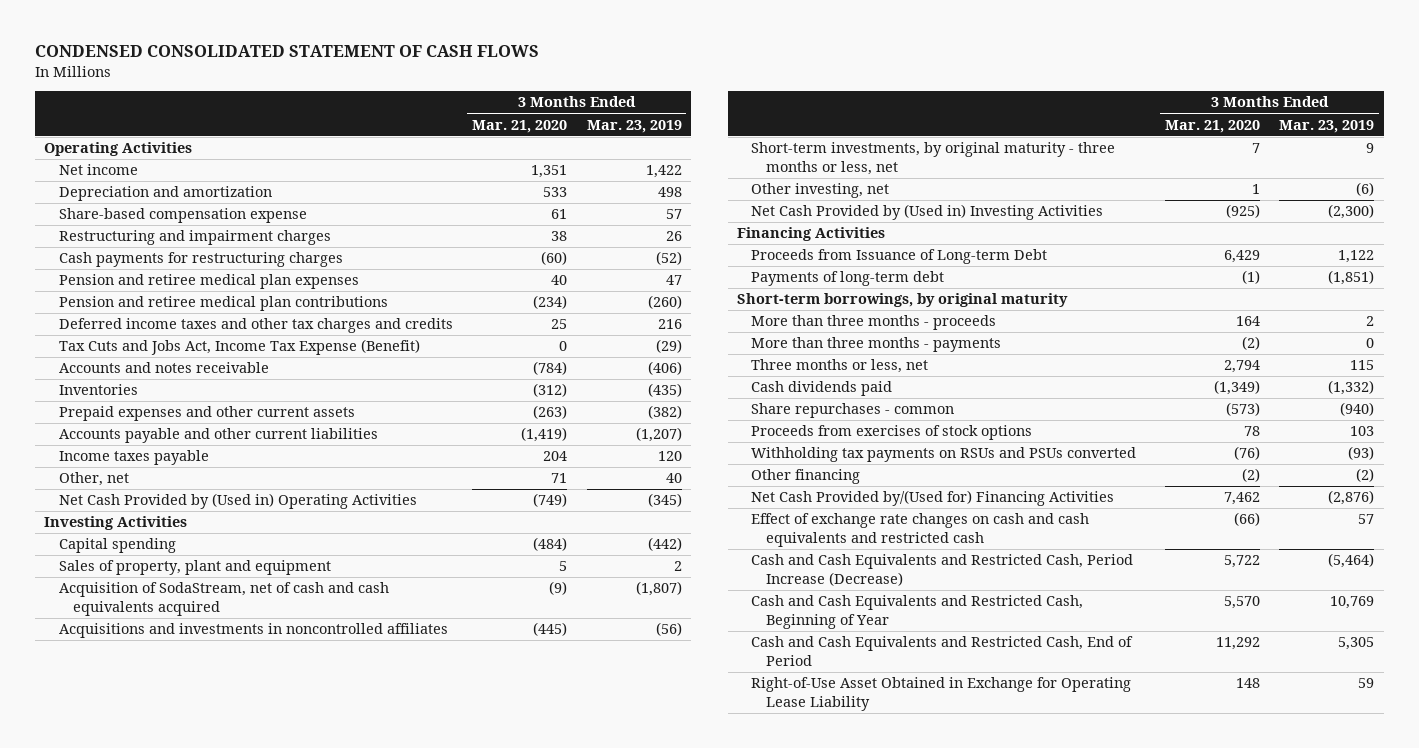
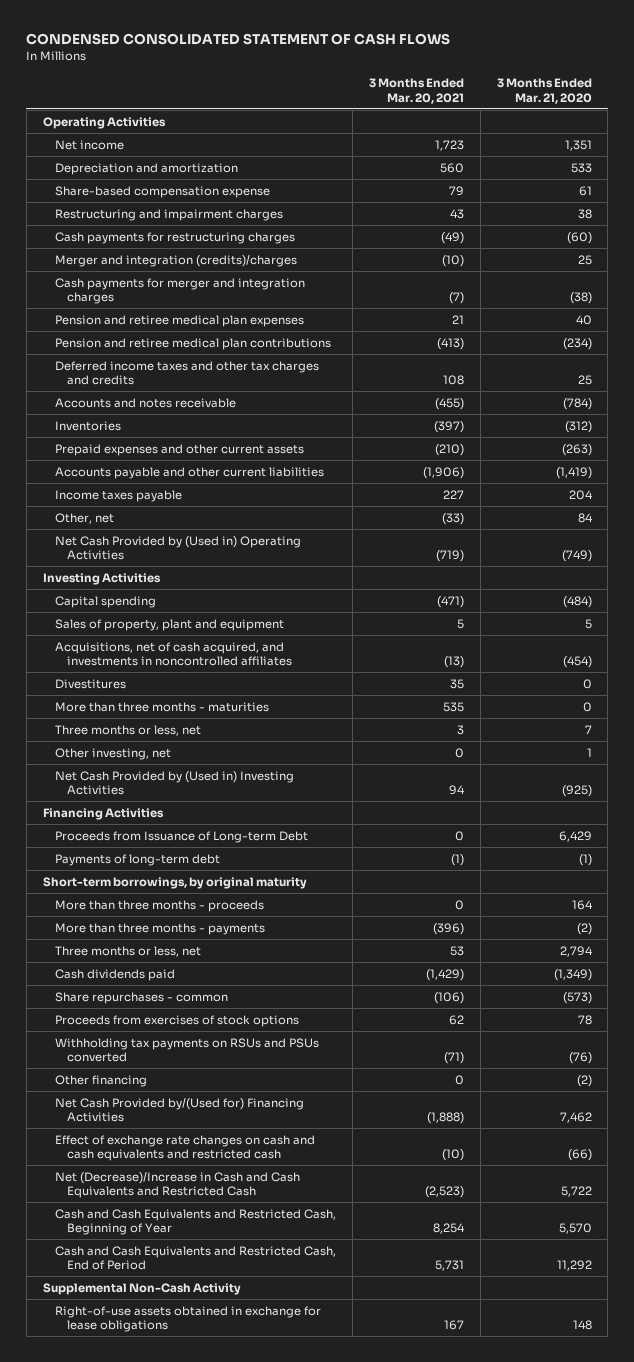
[586,119,682,133] Mar. 23, 2019 -> none
none -> [368,78,464,104] 3 Months Ended Mar. 20, 2021
none -> [54,254,297,267] Merger and integration (credits)/charges
none -> [54,277,305,304] Cash payments for merger and integration charges
[58,339,420,356] Tax Cuts and Jobs Act, Income Tax Expense (Benefit) -> none
[551,473,568,484] 71 -> [577,512,593,523] 84
[58,582,389,616] Acquisition of SodaStream, net of cash and cash equivalents acquired -> none
[58,623,448,639] Acquisitions and investments in noncontrolled affiliates -> [54,641,293,666] Acquisitions, net of cash acquired, and investments in noncontrolled affiliates
[533,622,568,637] (445) -> [562,655,592,668] (454)
none -> [54,678,126,689] Divestitures
none -> [54,701,269,712] More than three months - maturities
[751,142,1116,175] Short-term investments, by original maturity - three months or less, net -> [54,724,201,736] Three months or less, net
[751,554,1134,586] Cash and Cash Equivalents and Restricted Cash, Period Increase (Decrease) -> [54,1171,300,1198] Net (Decrease)/Increase in Cash and Cash Equivalents and Restricted Cash
none -> [42,1282,241,1295] Supplemental Non-Cash Activity
[751,677,1132,711] Right-of-Use Asset Obtained in Exchange for Operating Lease Liability -> [54,1305,321,1332] Right-of-use assets obtained in exchange for lease obligations

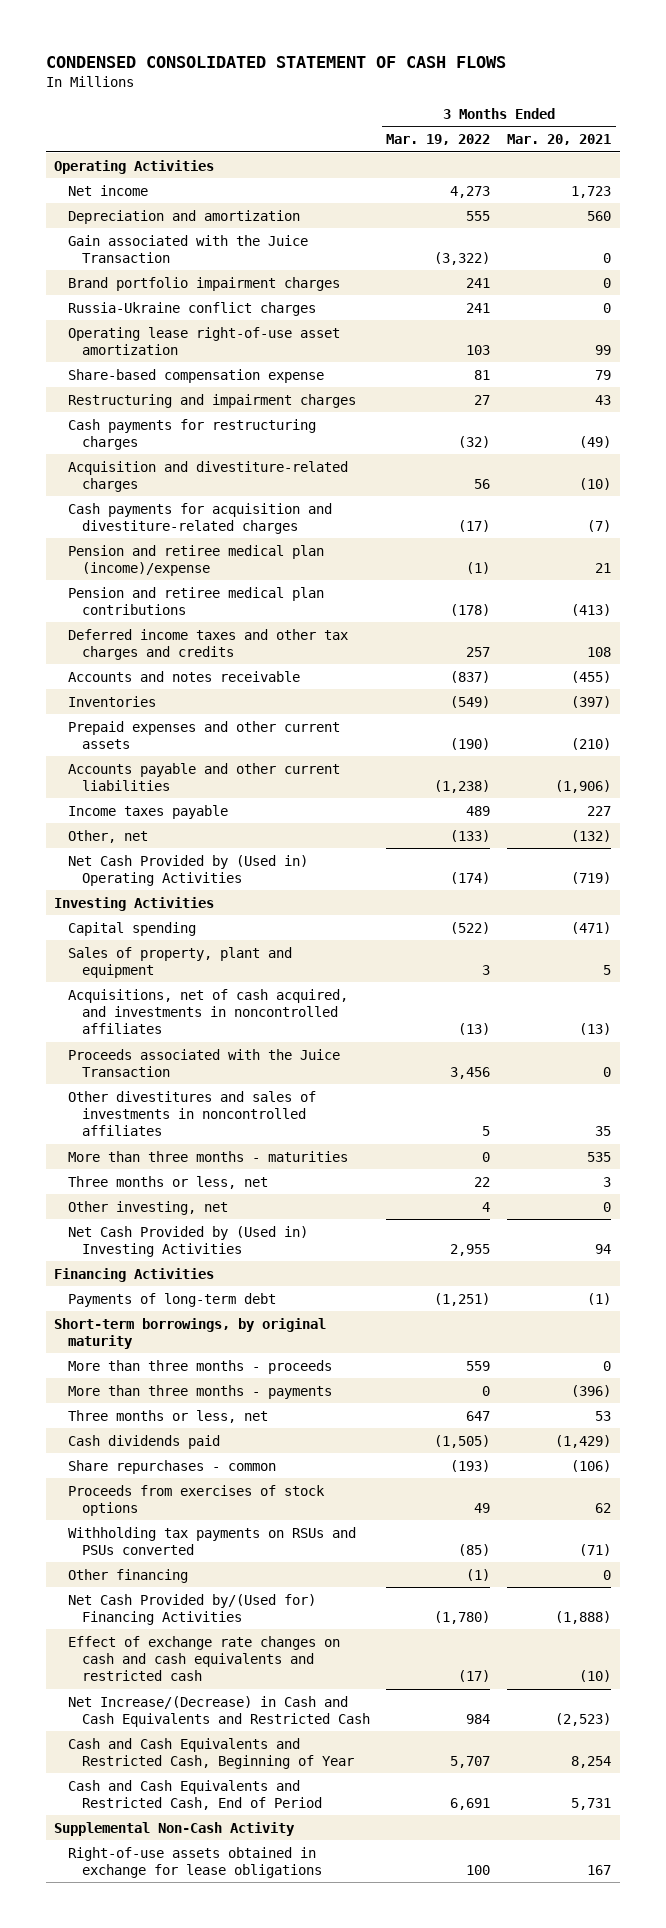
[496,78,592,104] 3 Months Ended Mar. 21, 2020 -> none
none -> [386,134,491,146] Mar. 19, 2022
none -> [67,234,308,264] Gain associated with the Juice Transaction
none -> [67,276,340,291] Brand portfolio impairment charges
none -> [67,301,316,316] Russia-Ukraine conflict charges
none -> [67,326,340,356] Operating lease right-of-use asset amortization
[54,254,297,267] Merger and integration (credits)/charges -> [67,460,348,493] Acquisition and divestiture-related charges
[54,277,305,304] Cash payments for merger and integration charges -> [67,502,332,535] Cash payments for acquisition and divestiture-related charges
[54,314,304,327] Pension and retiree medical plan expenses -> [67,544,324,577] Pension and retiree medical plan (income)/expense
[441,512,464,525] (33) -> [571,829,612,842] (132)
none -> [67,1048,340,1078] Proceeds associated with the Juice Transaction
[54,678,126,689] Divestitures -> [67,1090,316,1137] Other divestitures and sales of investments in noncontrolled affiliates
[54,830,308,843] Proceeds from Issuance of Long-term Debt -> none
[54,1171,300,1198] Net (Decrease)/Increase in Cash and Cash Equivalents and Restricted Cash -> [67,1695,370,1728] Net Increase/(Decrease) in Cash and Cash Equivalents and Restricted Cash

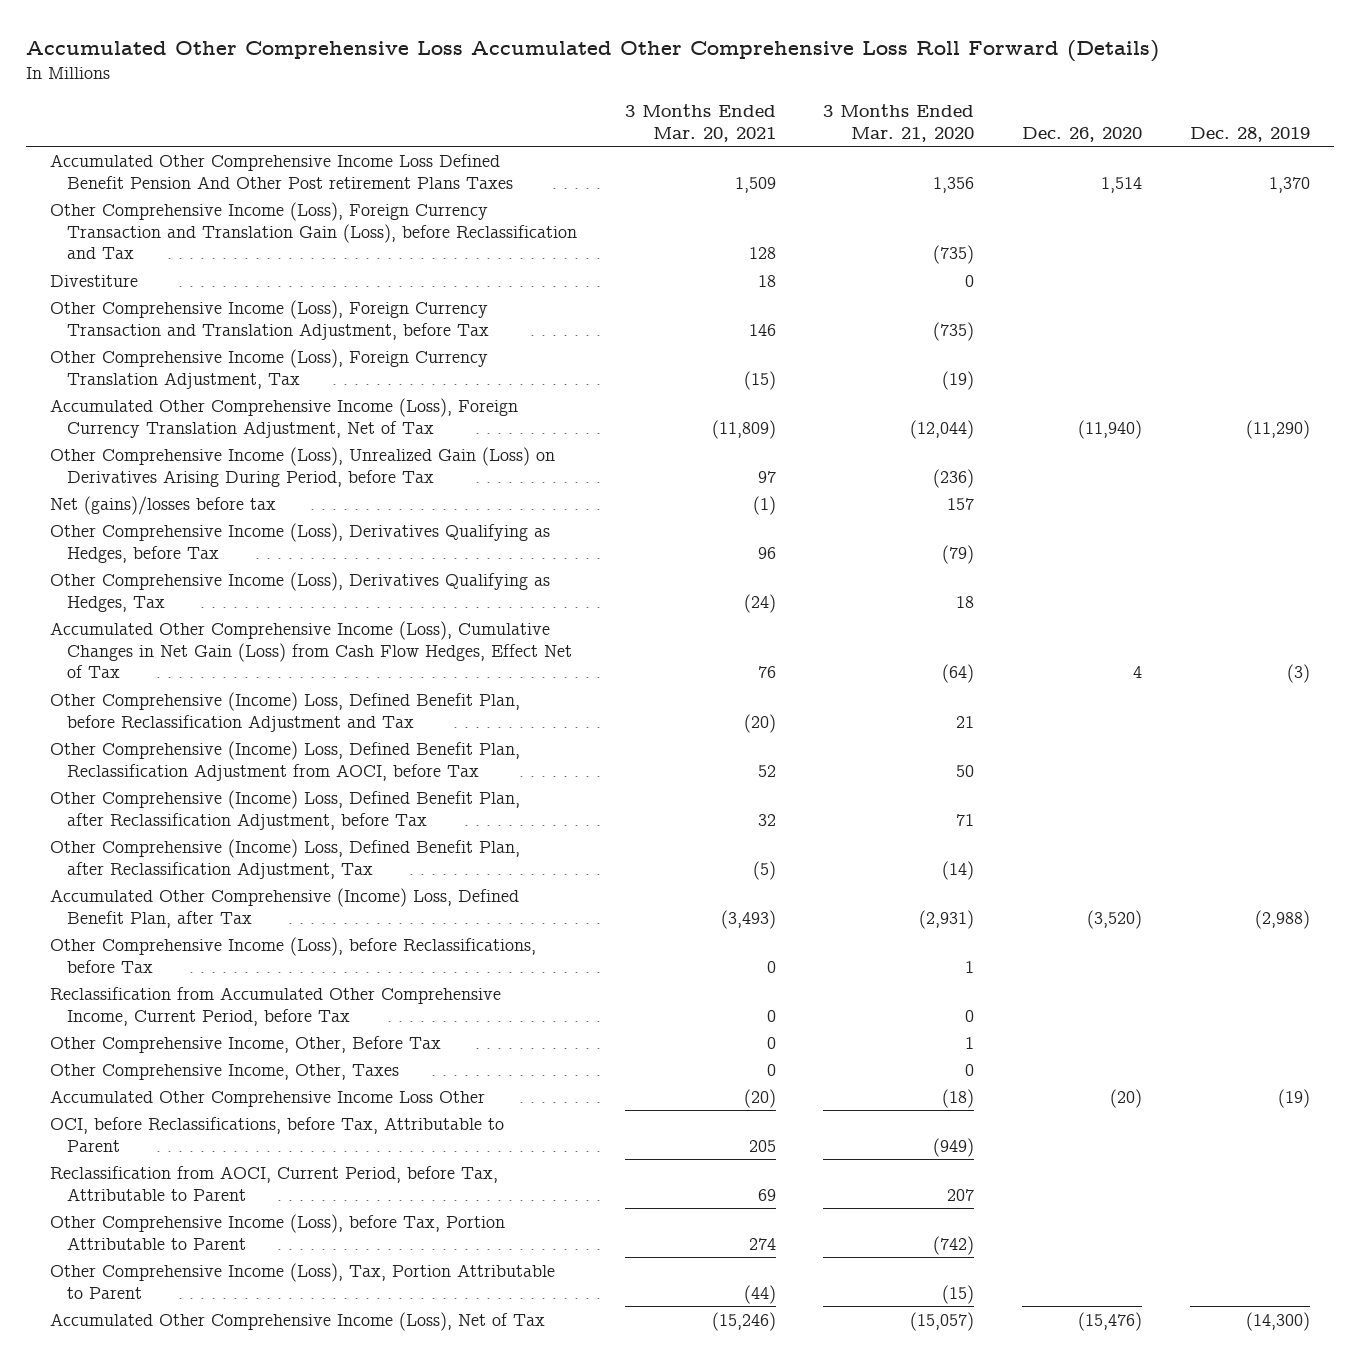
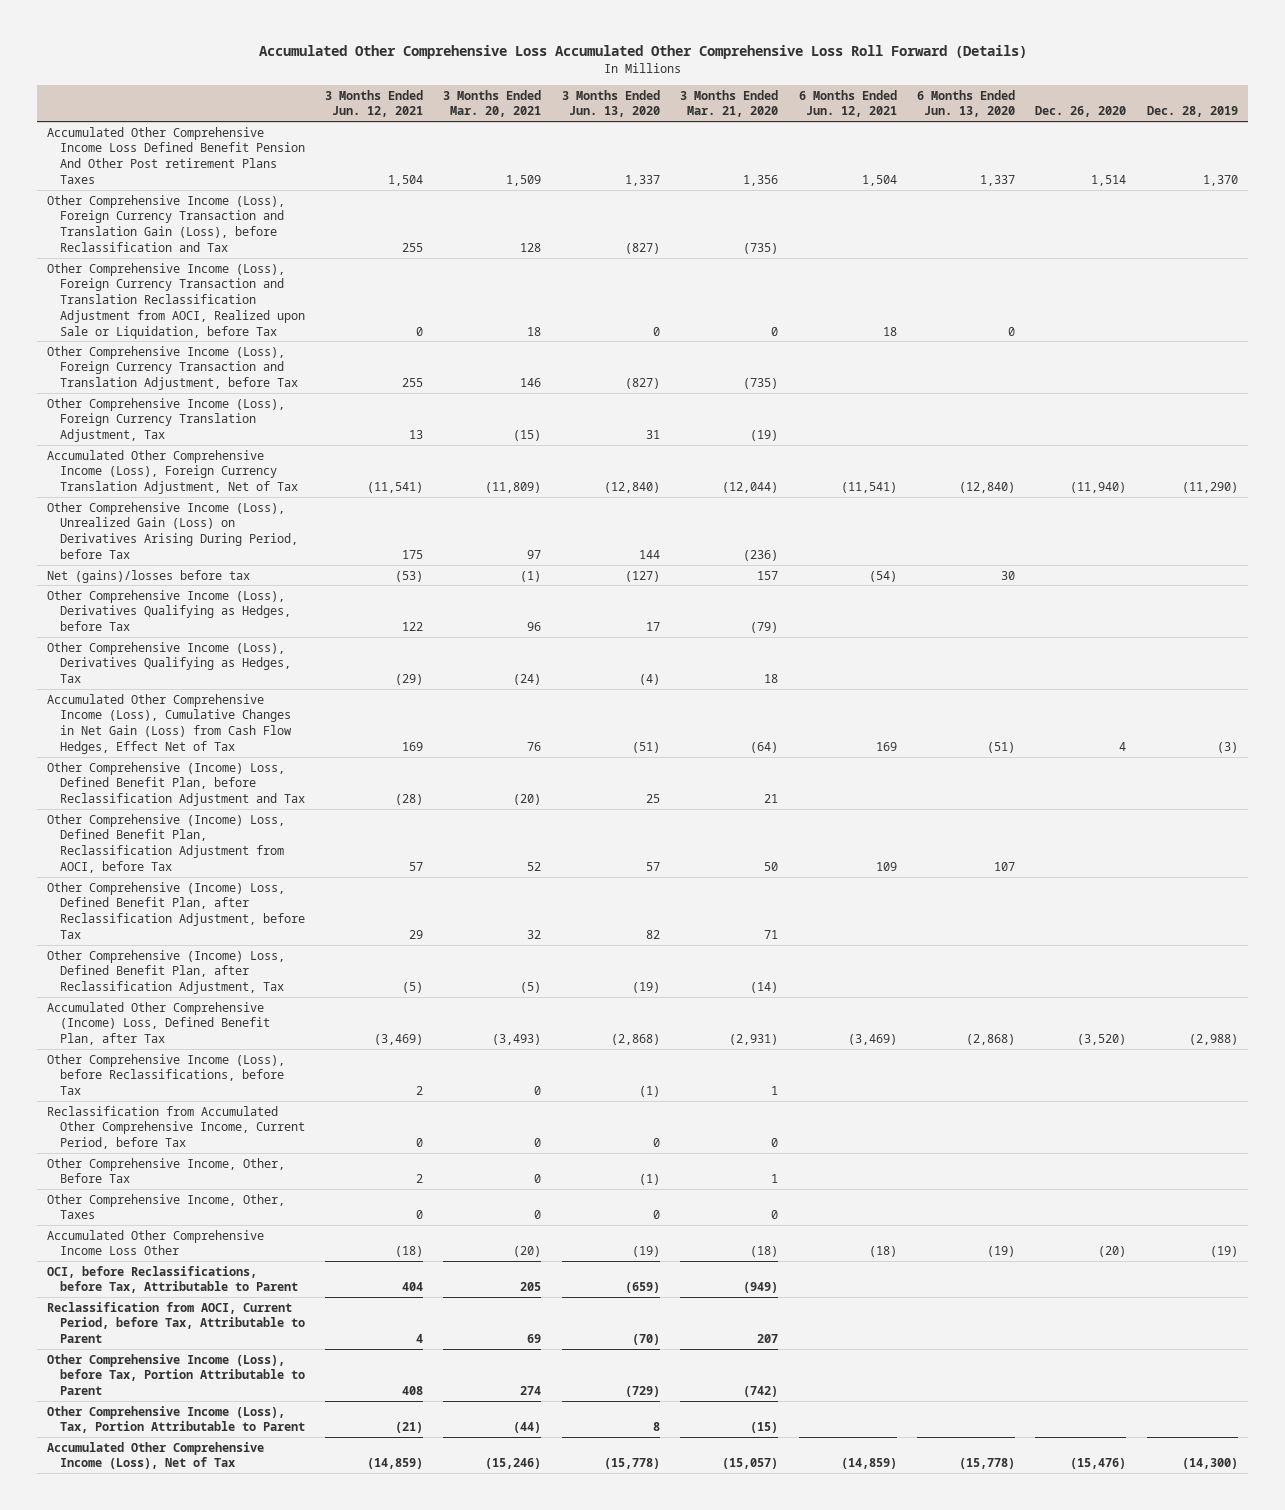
none -> [325,89,424,118] 3 Months Ended Jun. 12, 2021
none -> [561,89,660,118] 3 Months Ended Jun. 13, 2020
none -> [798,89,897,118] 6 Months Ended Jun. 12, 2021
none -> [917,89,1016,118] 6 Months Ended Jun. 13, 2020
[50,274,139,287] Divestiture -> [47,262,305,339] Other Comprehensive Income (Loss), Foreign Currency Transaction and Translation Reclassification Adjustment from AOCI, Realized upon Sale or Liquidation, before Tax

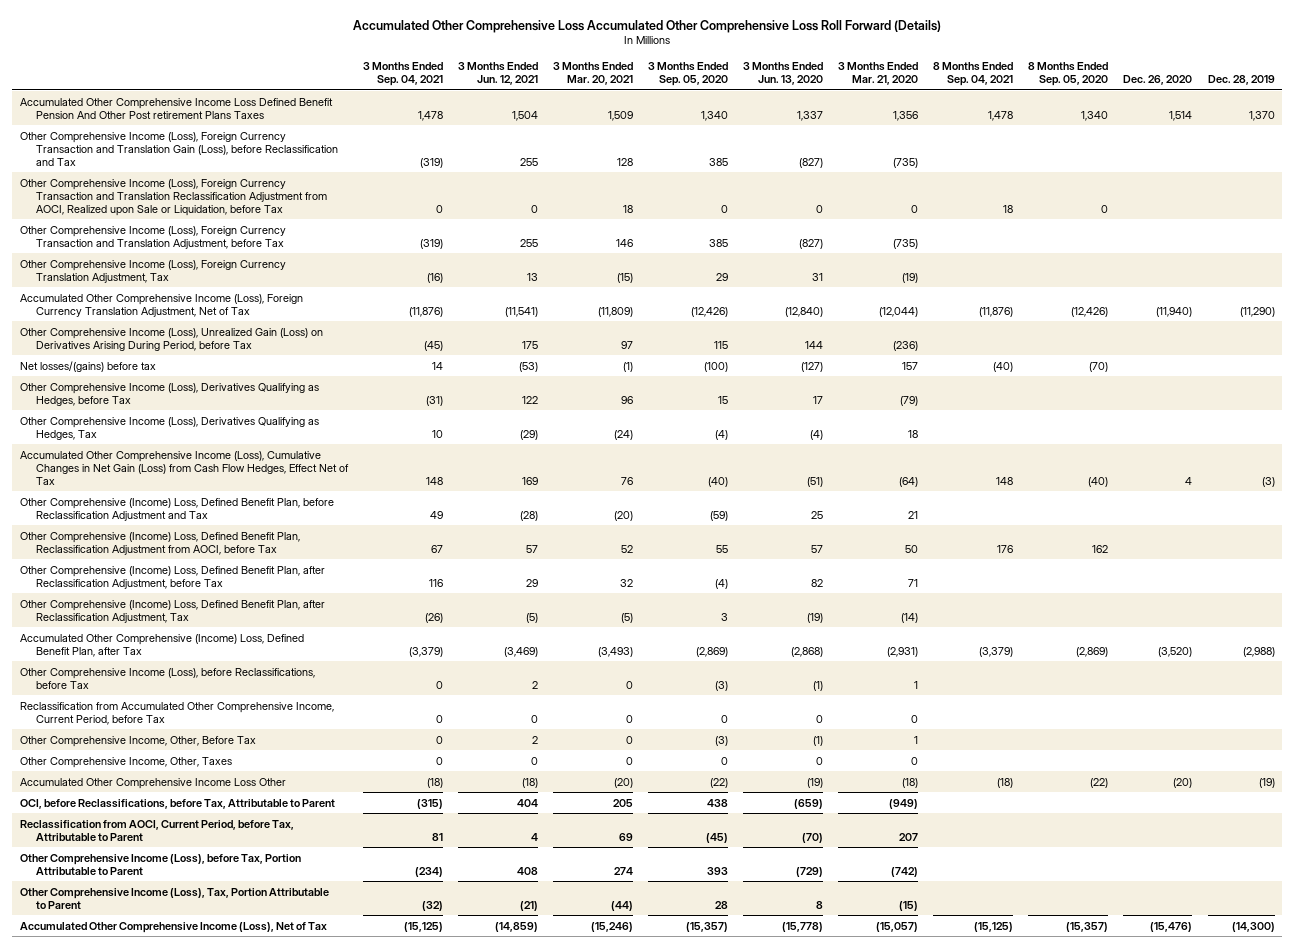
[798,89,897,118] 6 Months Ended Jun. 12, 2021 -> none
[917,89,1016,118] 6 Months Ended Jun. 13, 2020 -> none
none -> [362,62,443,87] 3 Months Ended Sep. 04, 2021
none -> [648,62,729,87] 3 Months Ended Sep. 05, 2020
none -> [933,62,1014,87] 8 Months Ended Sep. 04, 2021
none -> [1028,62,1109,87] 8 Months Ended Sep. 05, 2020
[47,569,251,583] Net (gains)/losses before tax -> [19,360,156,372] Net losses/(gains) before tax

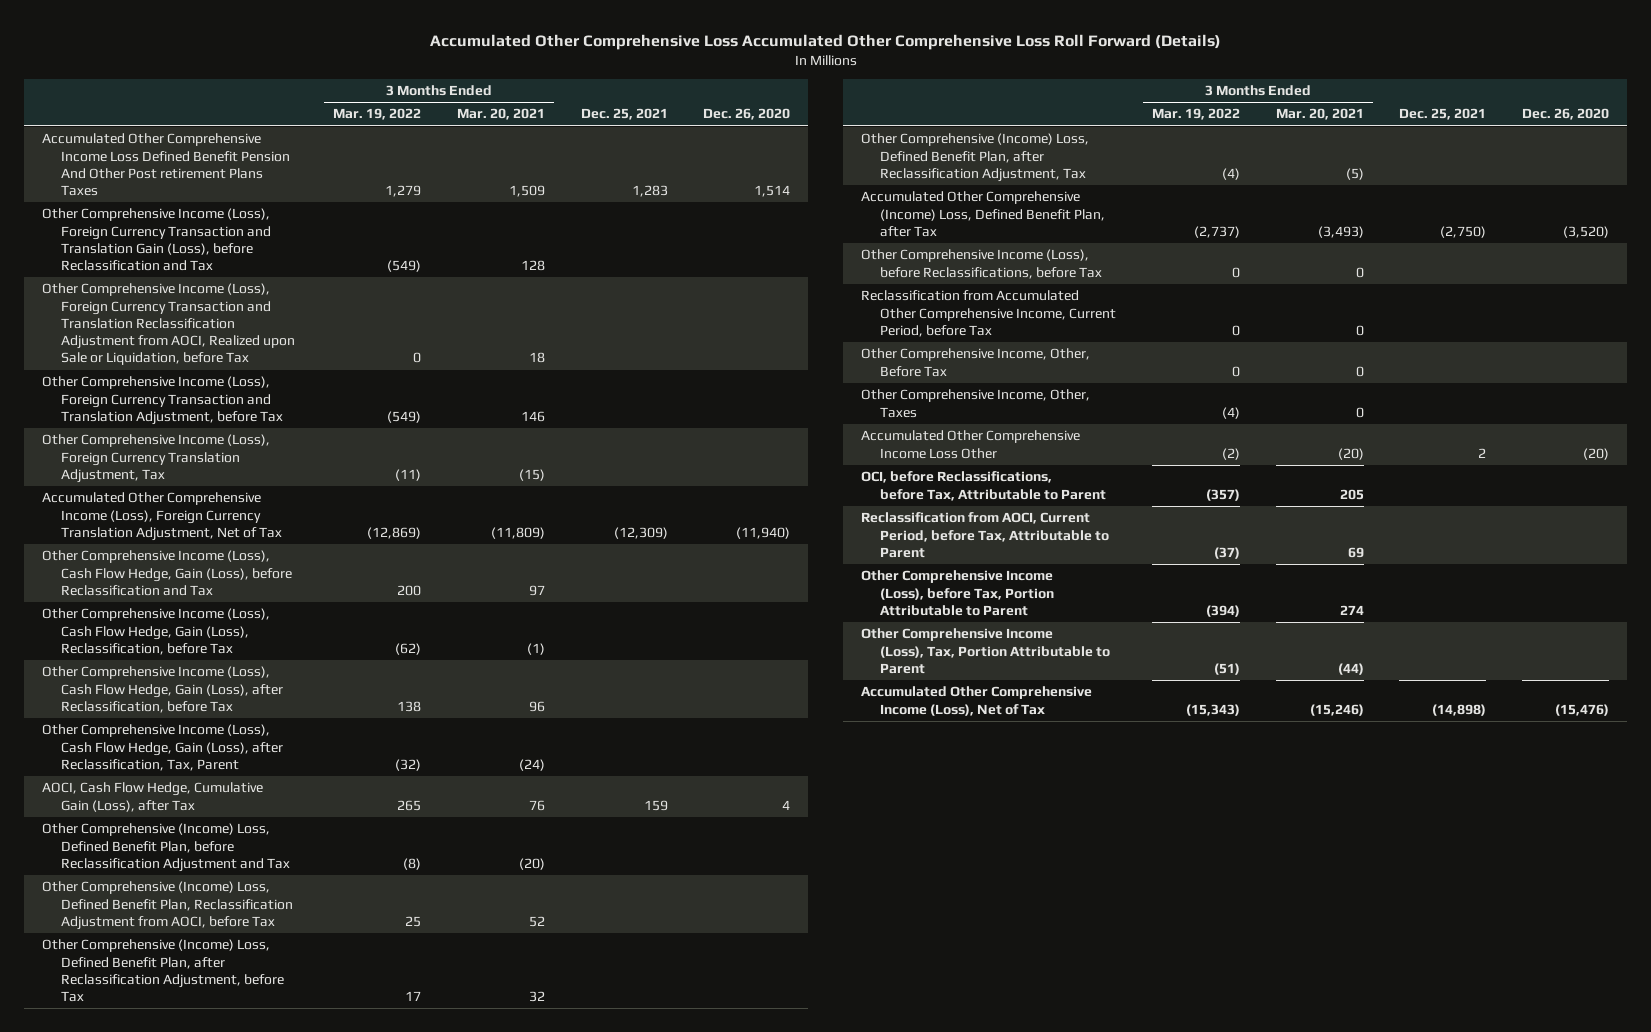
[362,62,443,87] 3 Months Ended Sep. 04, 2021 -> none
[457,62,538,86] 3 Months Ended Jun. 12, 2021 -> none
[648,62,729,87] 3 Months Ended Sep. 05, 2020 -> none
[743,62,824,86] 3 Months Ended Jun. 13, 2020 -> none
[838,62,919,86] 3 Months Ended Mar. 21, 2020 -> none
[933,62,1014,87] 8 Months Ended Sep. 04, 2021 -> none
[1028,62,1109,87] 8 Months Ended Sep. 05, 2020 -> none
[1207,75,1275,86] Dec. 28, 2019 -> none
none -> [332,108,421,121] Mar. 19, 2022
none -> [580,108,668,121] Dec. 25, 2021
[19,327,323,351] Other Comprehensive Income (Loss), Unrealized Gain (Loss) on Derivatives Arising During Period, before Tax -> none
[19,360,156,372] Net losses/(gains) before tax -> none
[19,382,319,406] Other Comprehensive Income (Loss), Derivatives Qualifying as Hedges, before Tax -> none
[19,416,319,440] Other Comprehensive Income (Loss), Derivatives Qualifying as Hedges, Tax -> none
none -> [42,550,293,596] Other Comprehensive Income (Loss), Cash Flow Hedge, Gain (Loss), before Reclassification and Tax
none -> [42,608,271,655] Other Comprehensive Income (Loss), Cash Flow Hedge, Gain (Loss), Reclassification, before Tax
none -> [42,666,284,713] Other Comprehensive Income (Loss), Cash Flow Hedge, Gain (Loss), after Reclassification, before Tax
none -> [42,724,284,771] Other Comprehensive Income (Loss), Cash Flow Hedge, Gain (Loss), after Reclassification, Tax, Parent
[19,450,349,485] Accumulated Other Comprehensive Income (Loss), Cumulative Changes in Net Gain (Loss) from Cash Flow Hedges, Effect Net of Tax -> [42,782,264,812] AOCI, Cash Flow Hedge, Cumulative Gain (Loss), after Tax

